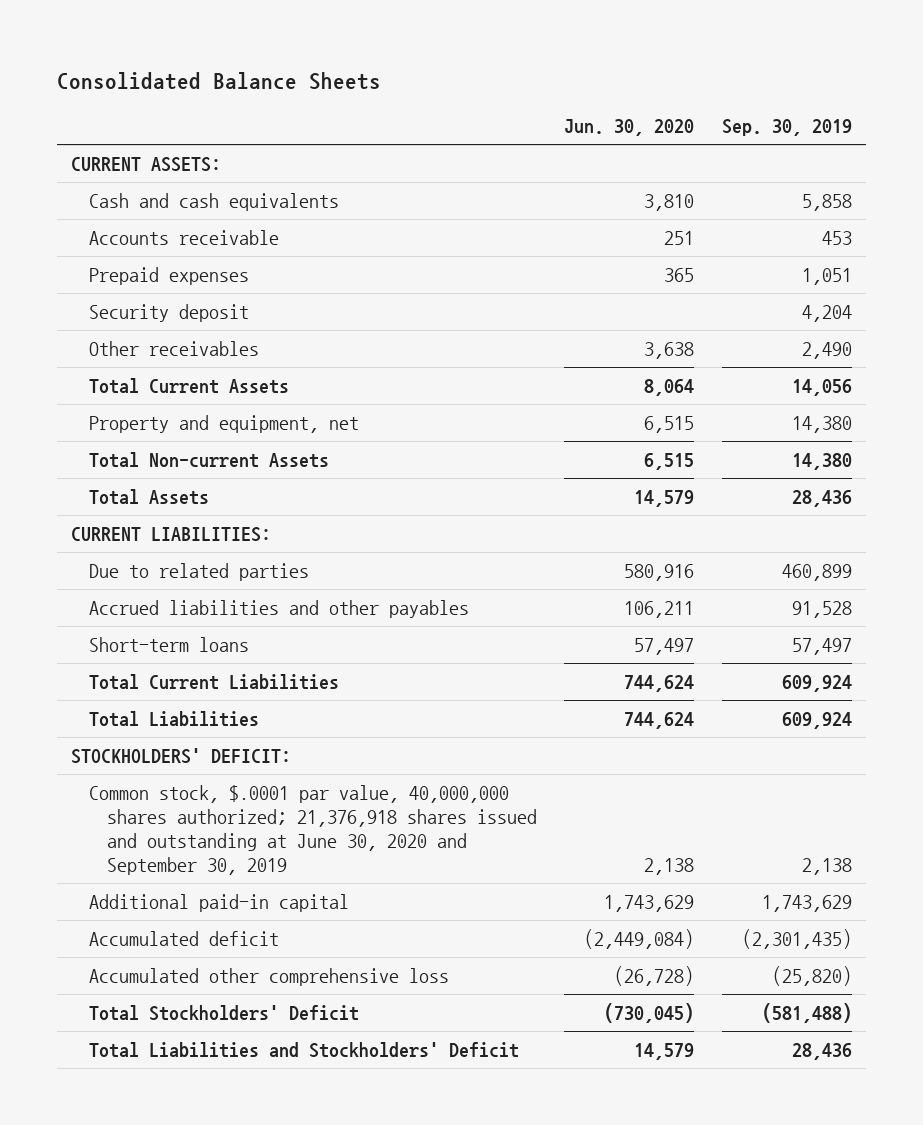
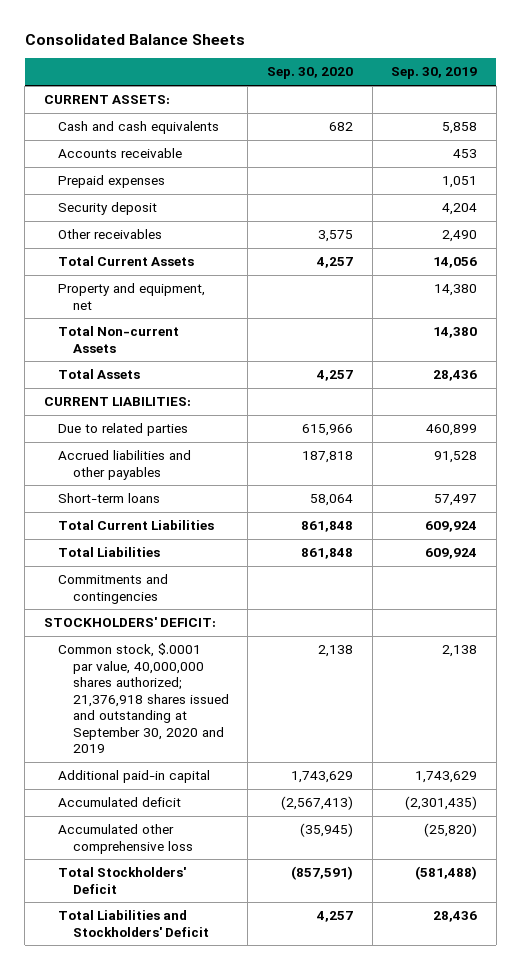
[564,119,695,137] Jun. 30, 2020 -> none
none -> [267,67,354,80] Sep. 30, 2020
none -> [58,574,169,604] Commitments and contingencies
[88,784,537,876] Common stock, $.0001 par value, 40,000,000 shares authorized; 21,376,918 shares issued and outstanding at June 30, 2020 and September 30, 2019 -> [58,643,229,754] Common stock, $.0001 par value, 40,000,000 shares authorized; 21,376,918 shares issued and outstanding at September 30, 2020 and 2019

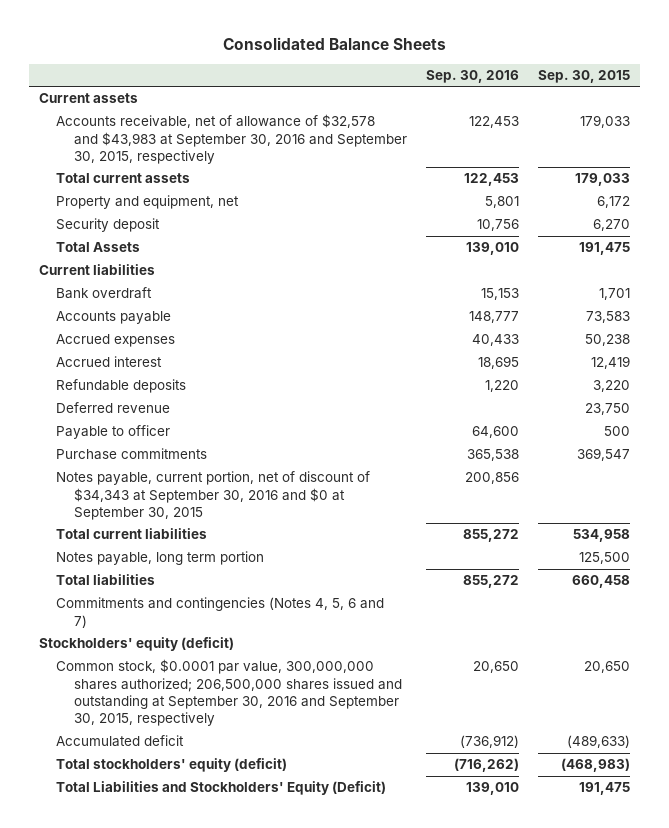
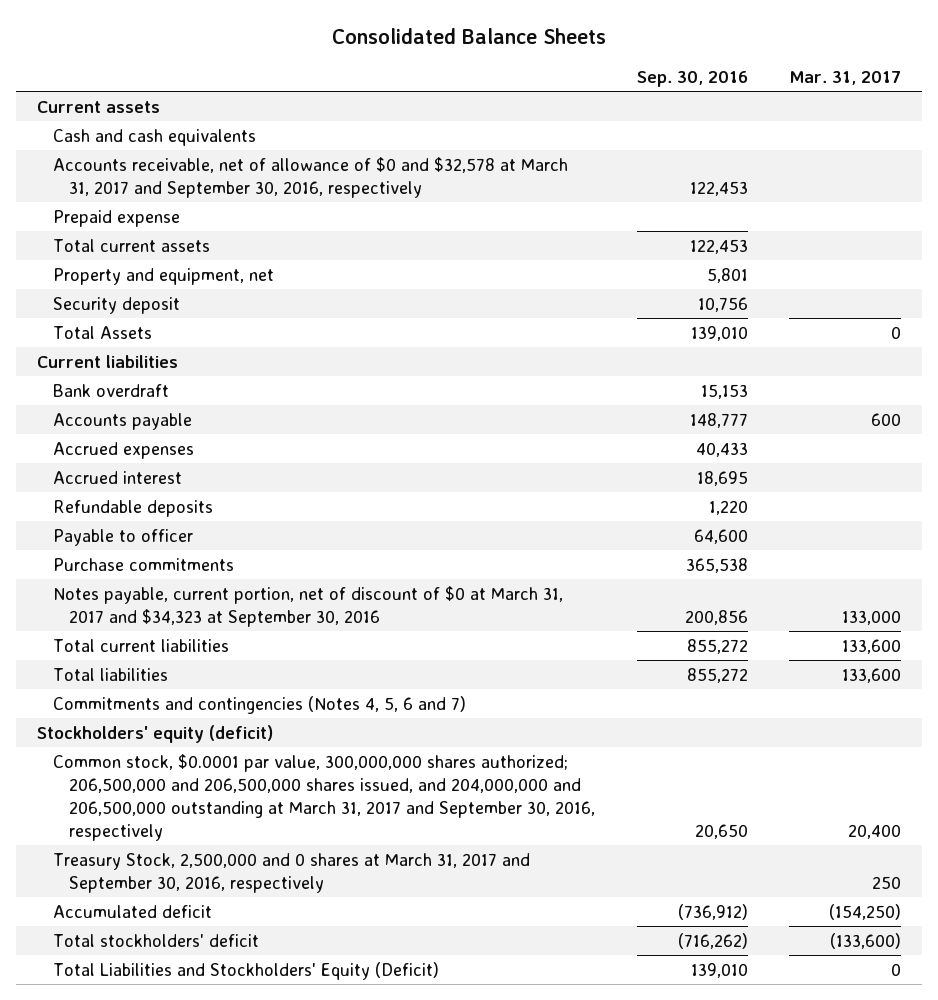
[538,69,631,83] Sep. 30, 2015 -> none
none -> [789,70,902,85] Mar. 31, 2017
none -> [52,128,256,146] Cash and cash equivalents
[56,114,407,165] Accounts receivable, net of allowance of $32,578 and $43,983 at September 30, 2016 and September 30, 2015, respectively -> [52,156,568,198] Accounts receivable, net of allowance of $0 and $32,578 at March 31, 2017 and September 30, 2016, respectively
none -> [52,209,180,227] Prepaid expense
[56,402,171,414] Deferred revenue -> none
[56,471,371,521] Notes payable, current portion, net of discount of $34,343 at September 30, 2016 and $0 at September 30, 2015 -> [52,585,563,627] Notes payable, current portion, net of discount of $0 at March 31, 2017 and $34,323 at September 30, 2016
[56,551,265,566] Notes payable, long term portion -> none
[56,659,402,727] Common stock, $0.0001 par value, 300,000,000 shares authorized; 206,500,000 shares issued and outstanding at September 30, 2016 and September 30, 2015, respectively -> [52,753,595,841] Common stock, $0.0001 par value, 300,000,000 shares authorized; 206,500,000 and 206,500,000 shares issued, and 204,000,000 and 206,500,000 outstanding at March 31, 2017 and September 30, 2016, respectively
none -> [52,852,530,893] Treasury Stock, 2,500,000 and 0 shares at March 31, 2017 and September 30, 2016, respectively
[56,758,288,773] Total stockholders' equity (deficit) -> [52,933,259,947] Total stockholders' deficit

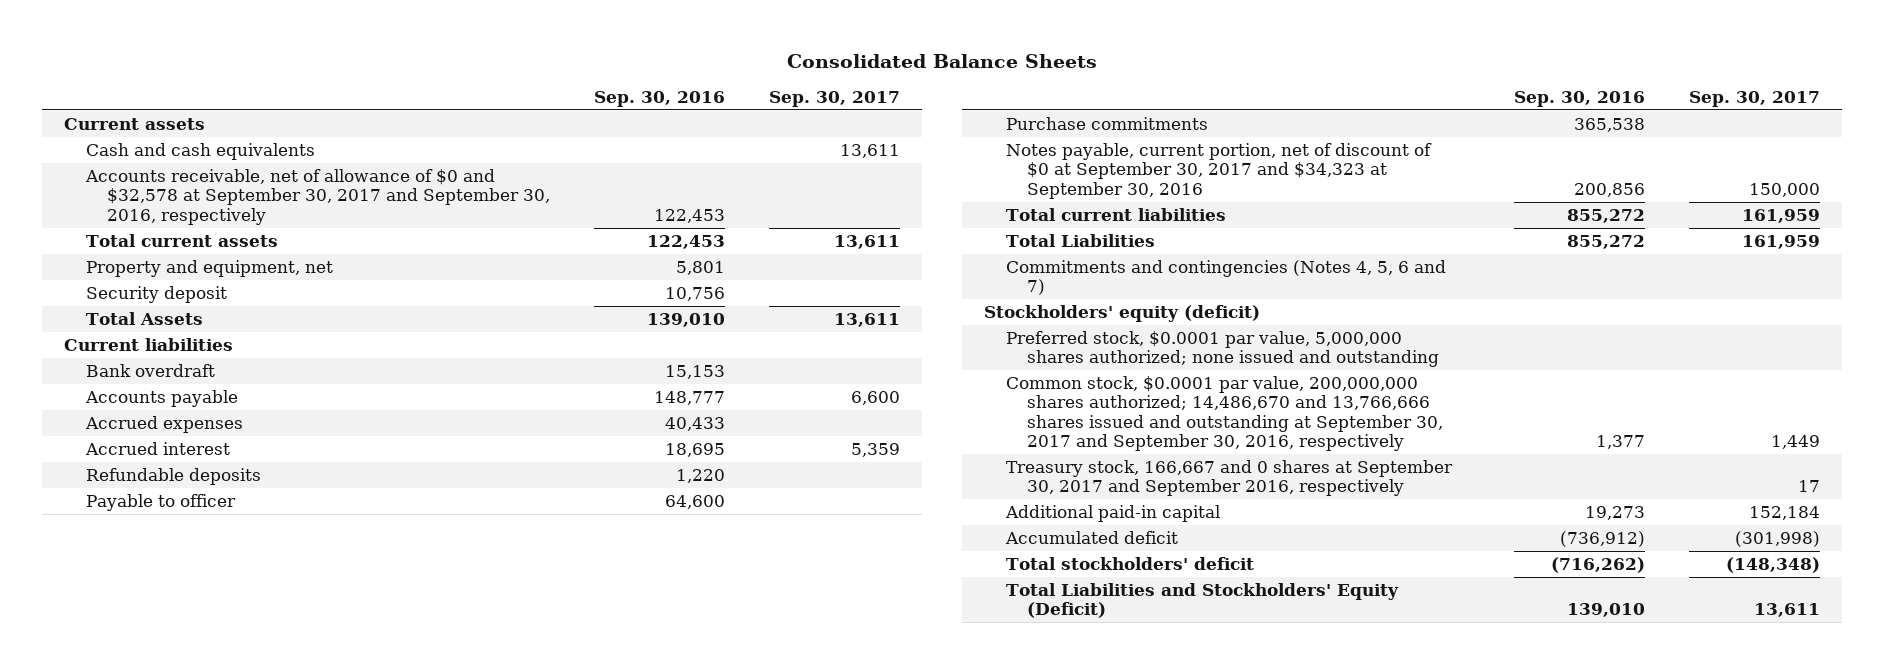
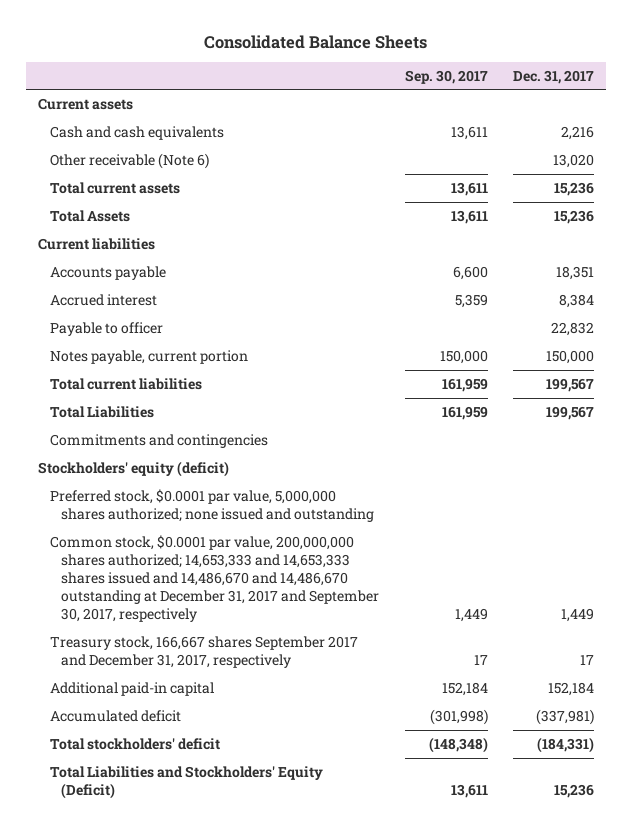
[594,90,726,107] Sep. 30, 2016 -> none
none -> [512,69,594,84] Dec. 31, 2017
[84,168,551,225] Accounts receivable, net of allowance of $0 and $32,578 at September 30, 2017 and September 30, 2016, respectively -> none
none -> [49,152,209,169] Other receivable (Note 6)
[85,259,333,277] Property and equipment, net -> none
[85,285,227,303] Security deposit -> none
[85,363,215,377] Bank overdraft -> none
[84,415,243,433] Accrued expenses -> none
[85,467,261,485] Refundable deposits -> none
[1005,116,1208,130] Purchase commitments -> none
[1005,142,1432,199] Notes payable, current portion, net of discount of $0 at September 30, 2017 and $34,323 at September 30, 2016 -> [49,349,248,364] Notes payable, current portion
[1005,259,1446,296] Commitments and contingencies (Notes 4, 5, 6 and 7) -> [49,433,268,448] Commitments and contingencies
[1005,375,1444,452] Common stock, $0.0001 par value, 200,000,000 shares authorized; 14,486,670 and 13,766,666 shares issued and outstanding at September 30, 2017 and September 30, 2016, respectively -> [49,534,380,623] Common stock, $0.0001 par value, 200,000,000 shares authorized; 14,653,333 and 14,653,333 shares issued and 14,486,670 and 14,486,670 outstanding at December 31, 2017 and September 30, 2017, respectively
[1005,459,1453,497] Treasury stock, 166,667 and 0 shares at September 30, 2017 and September 2016, respectively -> [49,635,358,669] Treasury stock, 166,667 shares September 2017 and December 31, 2017, respectively

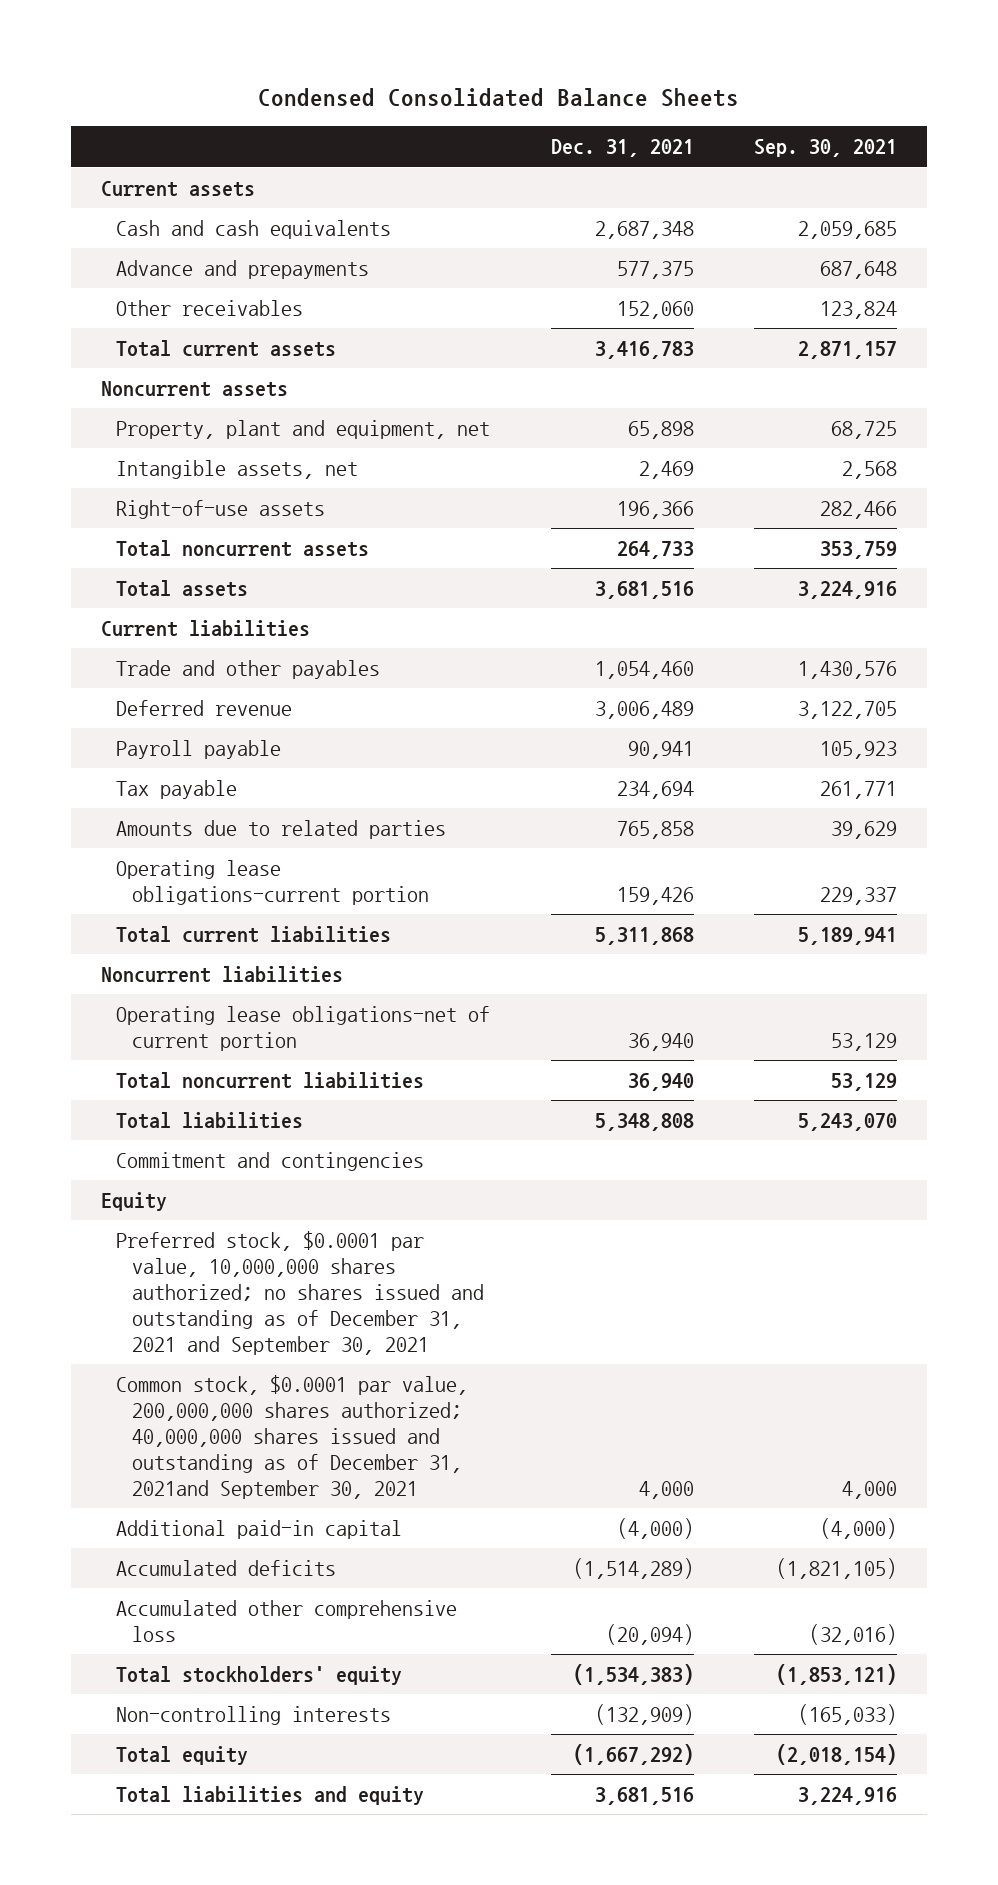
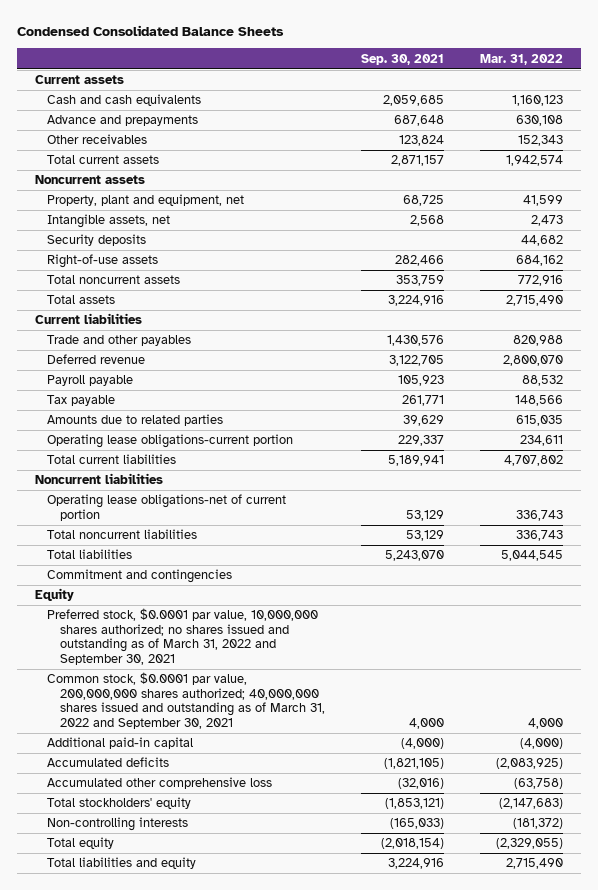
[550,139,694,158] Dec. 31, 2021 -> none
none -> [479,53,563,65] Mar. 31, 2022
none -> [47,234,147,247] Security deposits
[116,1230,484,1355] Preferred stock, $0.0001 par value, 10,000,000 shares authorized; no shares issued and outstanding as of December 31, 2021 and September 30, 2021 -> [47,608,319,665] Preferred stock, $0.0001 par value, 10,000,000 shares authorized; no shares issued and outstanding as of March 31, 2022 and September 30, 2021
[116,1374,469,1499] Common stock, $0.0001 par value, 200,000,000 shares authorized; 40,000,000 shares issued and outstanding as of December 31, 2021and September 30, 2021 -> [47,672,325,729] Common stock, $0.0001 par value, 200,000,000 shares authorized; 40,000,000 shares issued and outstanding as of March 31, 2022 and September 30, 2021

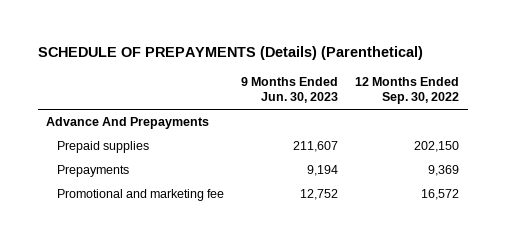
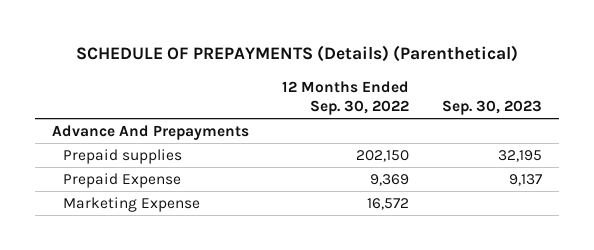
[240,76,338,104] 9 Months Ended Jun. 30, 2023 -> none
none -> [442,99,543,115] Sep. 30, 2023
[56,165,129,178] Prepayments -> [63,172,182,188] Prepaid Expense
[56,189,224,202] Promotional and marketing fee -> [63,196,201,212] Marketing Expense

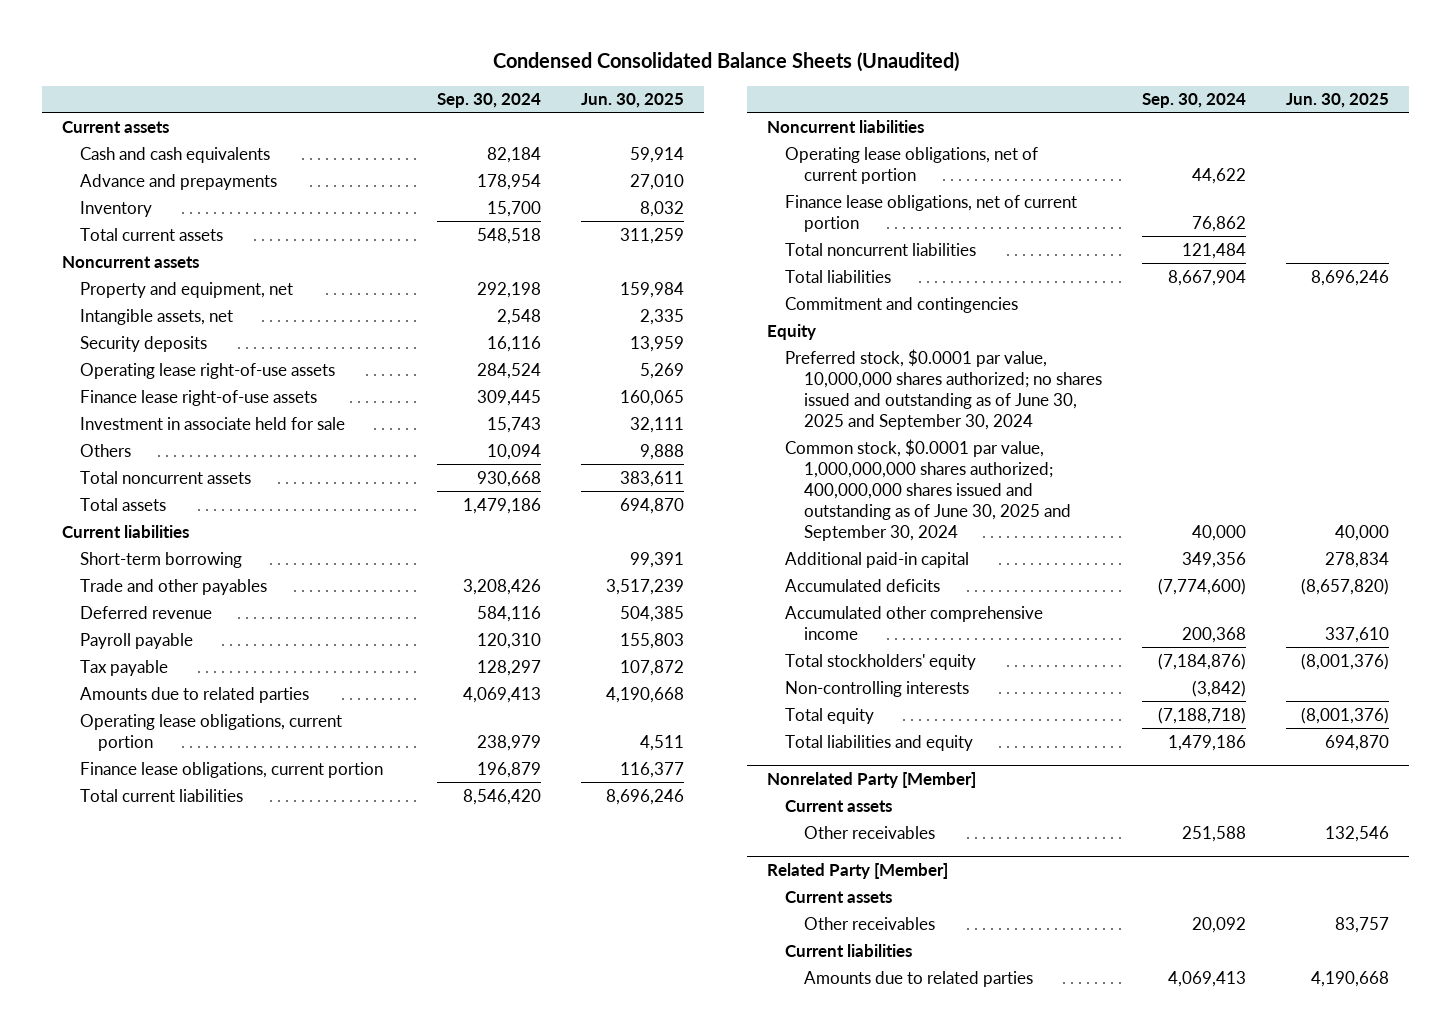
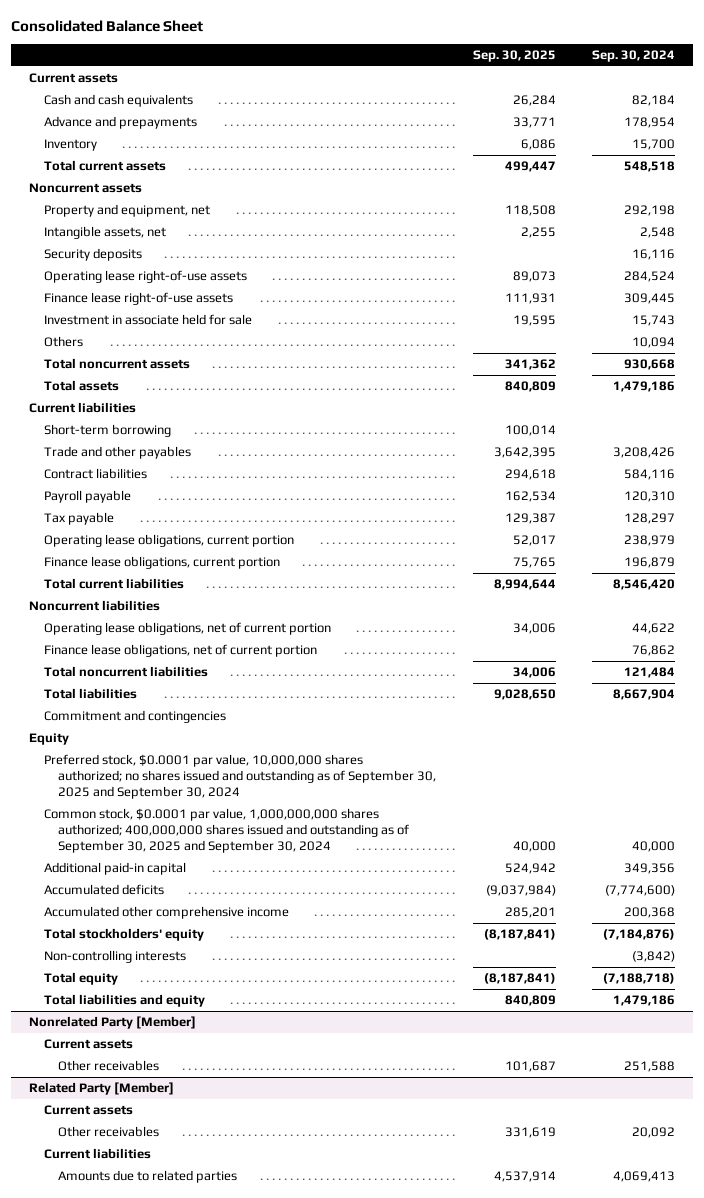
[492,52,959,73] Condensed Consolidated Balance Sheets (Unaudited) -> [10,19,203,32] Consolidated Balance Sheet
[581,93,685,109] Jun. 30, 2025 -> none
none -> [472,49,556,62] Sep. 30, 2025
[80,605,213,619] Deferred revenue -> [43,468,147,480] Contract liabilities
[80,686,310,703] Amounts due to related parties -> none
[785,348,1102,430] Preferred stock, $0.0001 par value, 10,000,000 shares authorized; no shares issued and outstanding as of June 30, 2025 and September 30, 2024 -> [43,754,437,799] Preferred stock, $0.0001 par value, 10,000,000 shares authorized; no shares issued and outstanding as of September 30, 2025 and September 30, 2024
[785,438,1071,542] Common stock, $0.0001 par value, 1,000,000,000 shares authorized; 400,000,000 shares issued and outstanding as of June 30, 2025 and September 30, 2024 -> [43,808,410,853] Common stock, $0.0001 par value, 1,000,000,000 shares authorized; 400,000,000 shares issued and outstanding as of September 30, 2025 and September 30, 2024

